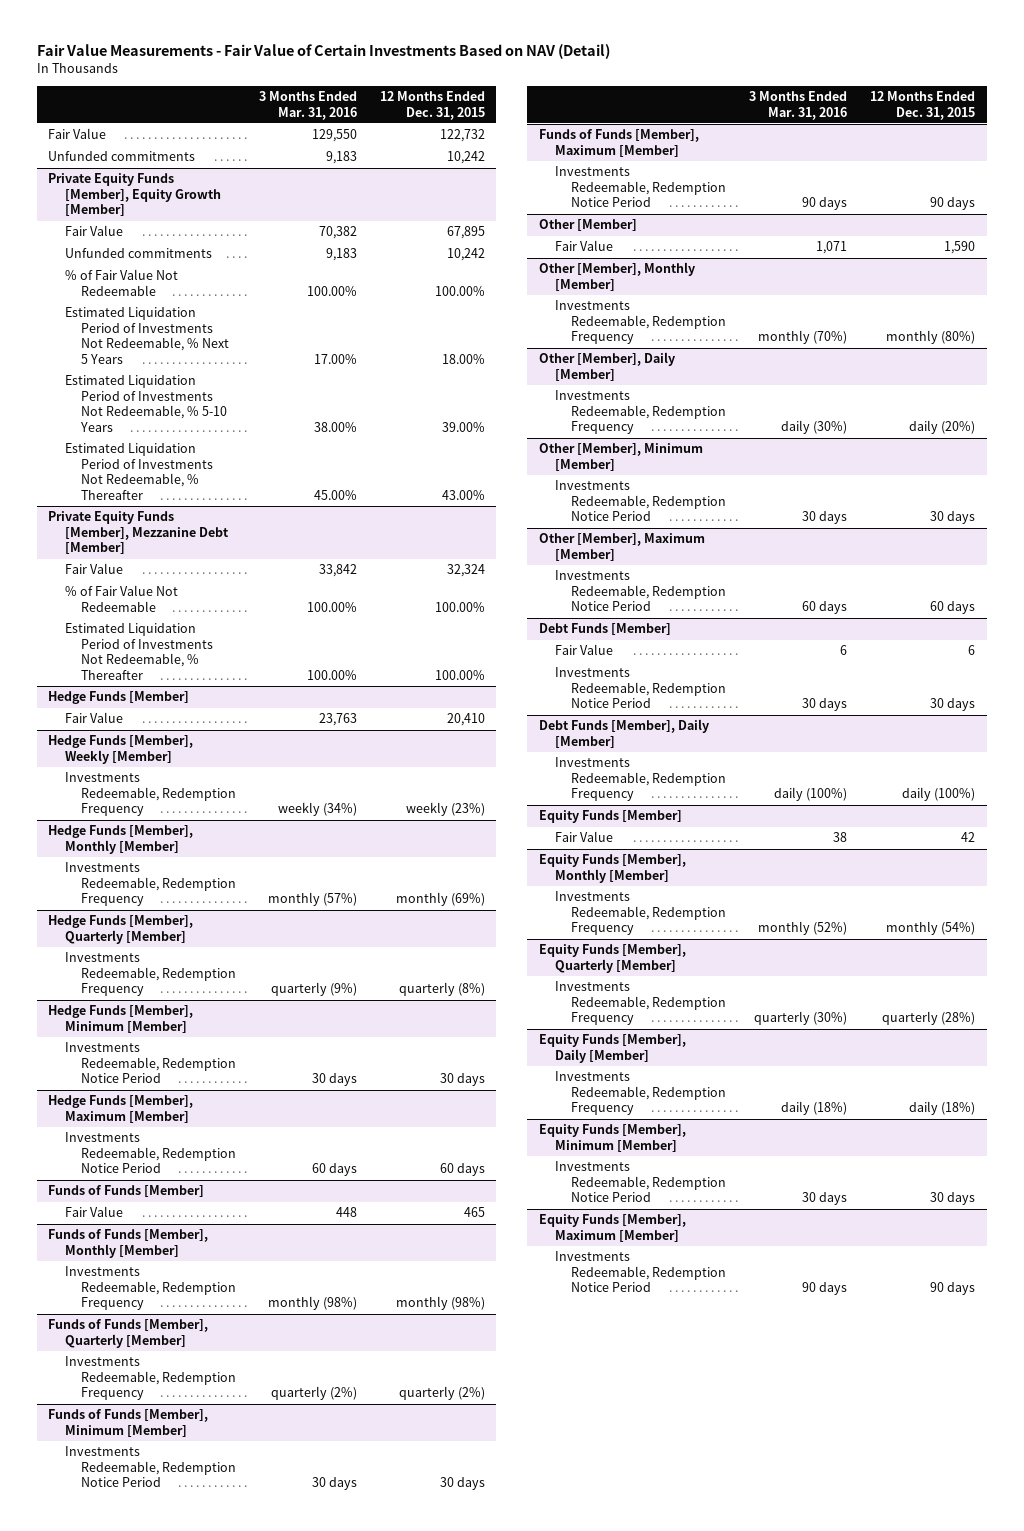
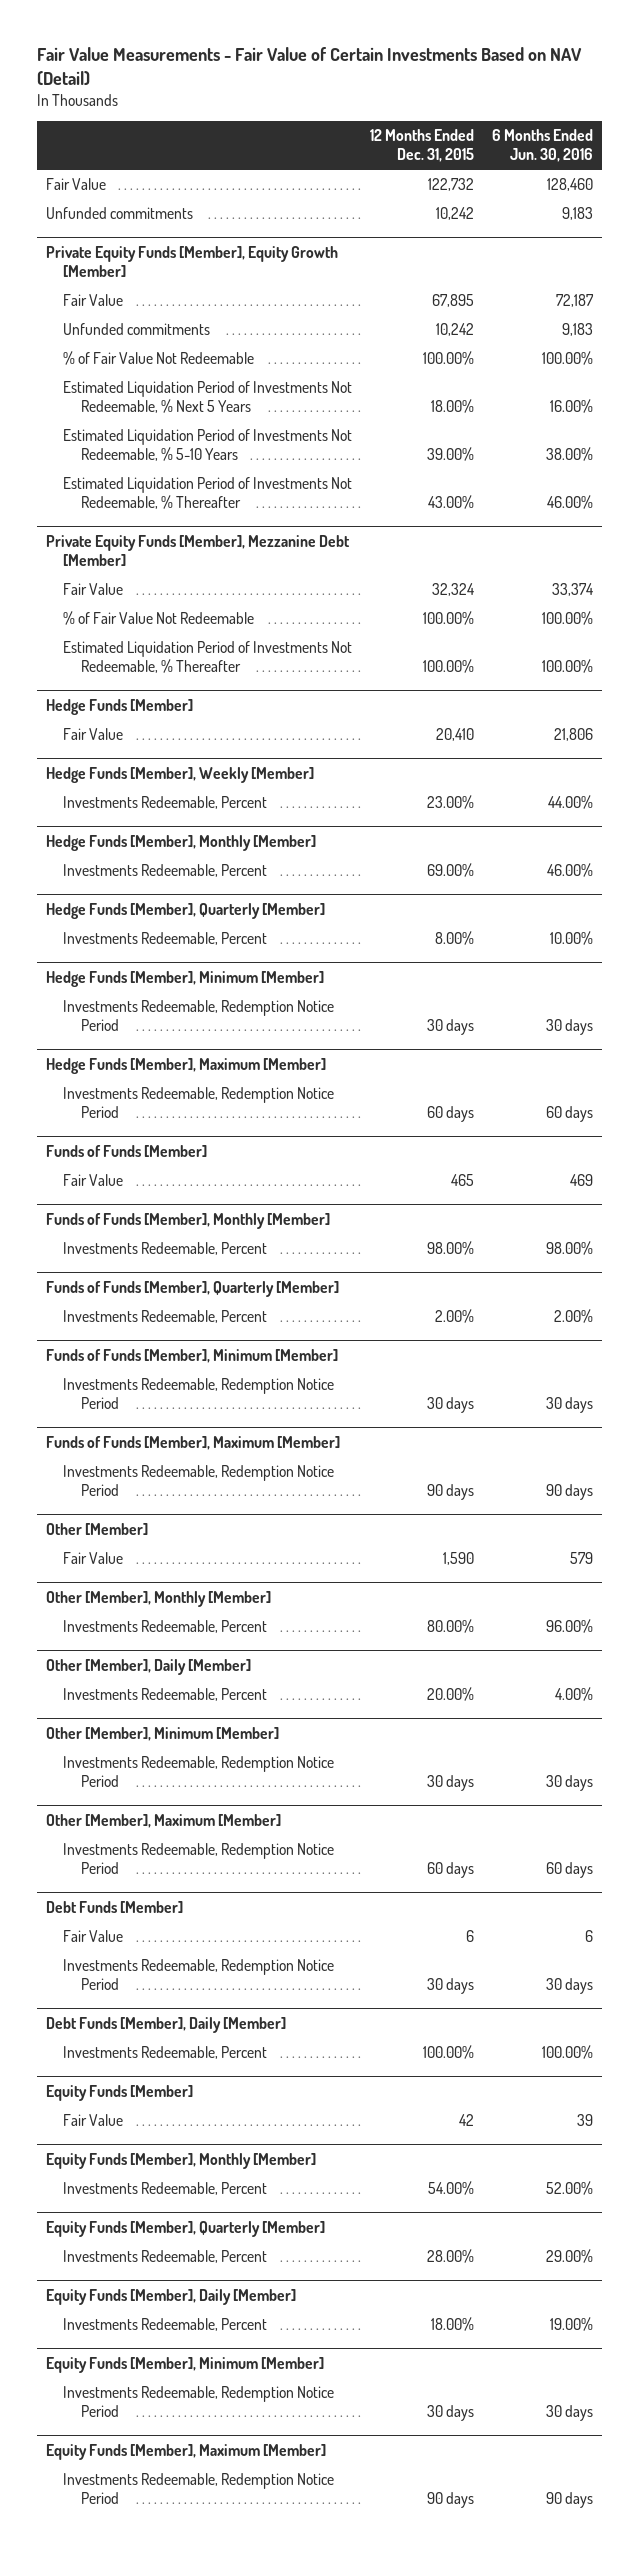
[258,91,357,120] 3 Months Ended Mar. 31, 2016 -> none
none -> [491,129,593,163] 6 Months Ended Jun. 30, 2016
[64,772,236,817] Investments Redeemable, Redemption Frequency -> none
none -> [63,796,268,810] Investments Redeemable, Percent
[64,862,236,907] Investments Redeemable, Redemption Frequency -> none
none -> [63,864,268,878] Investments Redeemable, Percent
[64,952,236,997] Investments Redeemable, Redemption Frequency -> none
none -> [63,932,268,946] Investments Redeemable, Percent
[64,1266,236,1311] Investments Redeemable, Redemption Frequency -> none
none -> [63,1242,268,1256] Investments Redeemable, Percent
[64,1356,236,1401] Investments Redeemable, Redemption Frequency -> none
none -> [63,1310,268,1324] Investments Redeemable, Percent
[555,300,727,345] Investments Redeemable, Redemption Frequency -> none
none -> [63,1620,268,1634] Investments Redeemable, Percent
[555,390,727,435] Investments Redeemable, Redemption Frequency -> none
none -> [63,1688,268,1702] Investments Redeemable, Percent
[555,757,727,802] Investments Redeemable, Redemption Frequency -> none
none -> [63,2046,268,2060] Investments Redeemable, Percent
[555,891,727,936] Investments Redeemable, Redemption Frequency -> none
none -> [63,2182,268,2196] Investments Redeemable, Percent
[555,981,727,1026] Investments Redeemable, Redemption Frequency -> none
none -> [63,2250,268,2264] Investments Redeemable, Percent
[555,1071,727,1116] Investments Redeemable, Redemption Frequency -> none
none -> [63,2318,268,2332] Investments Redeemable, Percent

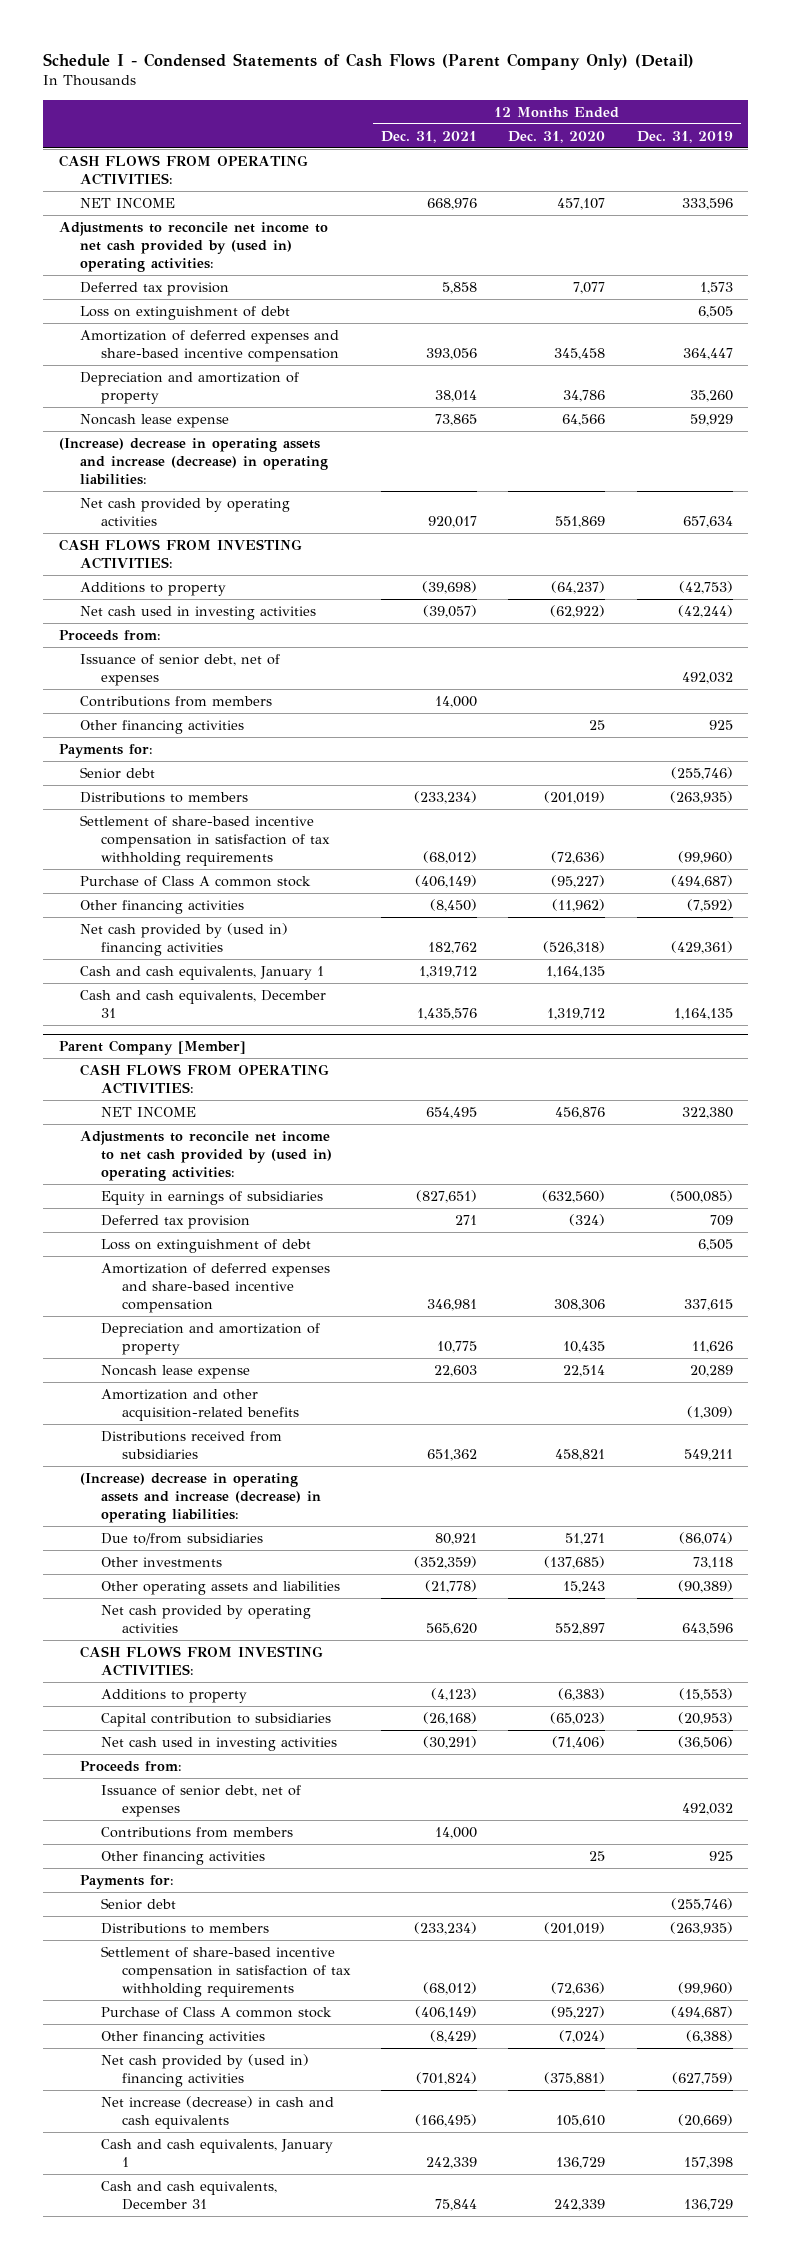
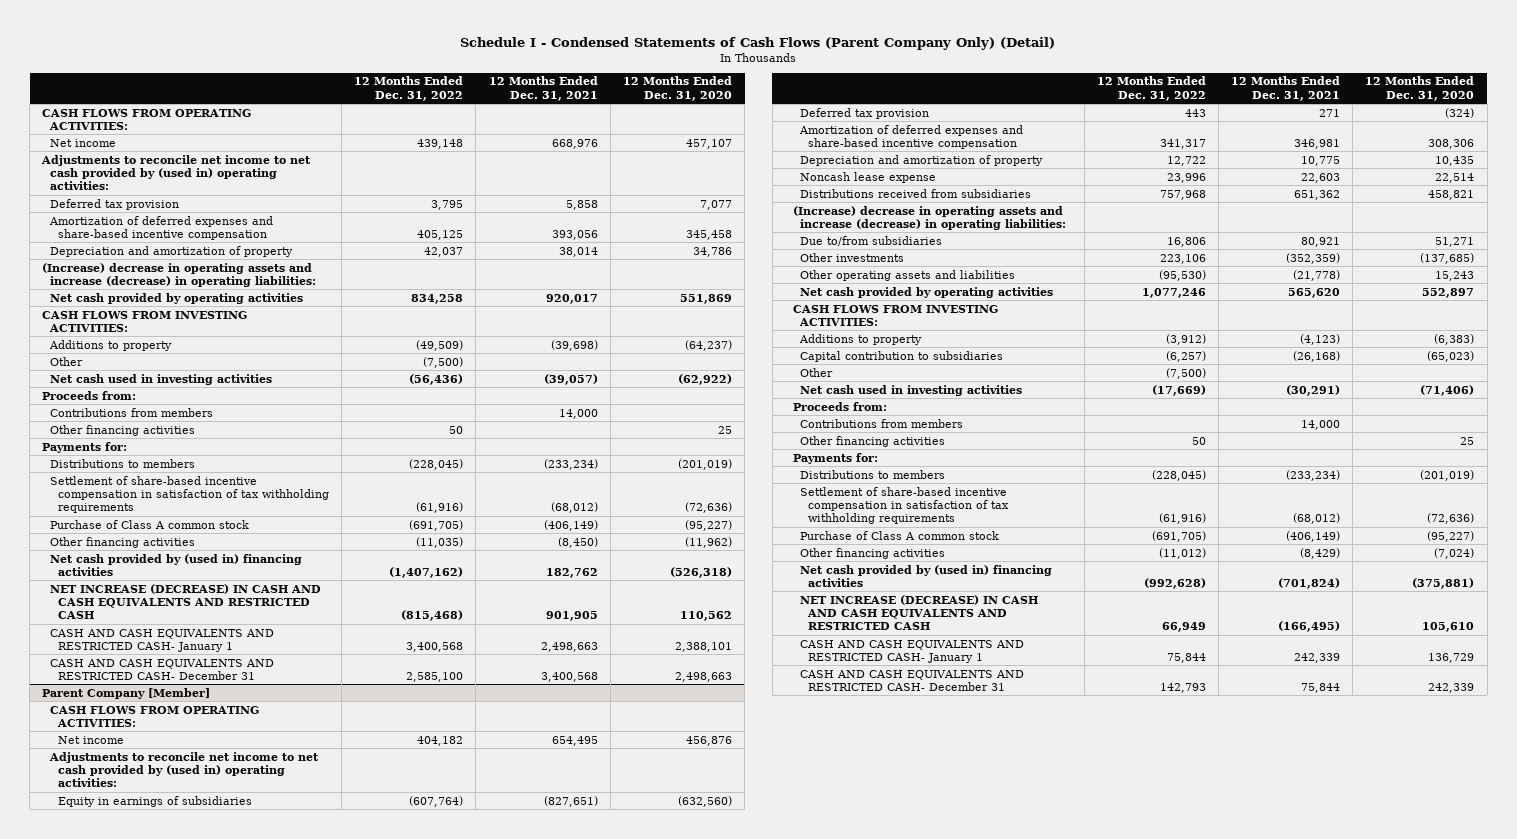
[636,130,733,143] Dec. 31, 2019 -> none
none -> [354,76,464,101] 12 Months Ended Dec. 31, 2022
[79,197,175,208] NET INCOME -> [50,138,117,147] Net income
[79,305,290,320] Loss on extinguishment of debt -> none
[79,413,229,428] Noncash lease expense -> none
none -> [50,356,84,366] Other
[79,653,280,687] Issuance of senior debt, net of expenses -> none
[79,766,155,779] Senior debt -> none
none -> [50,583,322,619] NET INCREASE (DECREASE) IN CASH AND CASH EQUIVALENTS AND RESTRICTED CASH
[79,965,324,980] Cash and cash equivalents, January 1 -> [50,628,275,652] CASH AND CASH EQUIVALENTS AND RESTRICTED CASH- January 1
[418,965,477,978] 1,319,712 -> [540,641,598,652] 2,498,663
[546,965,606,978] 1,164,135 -> [674,641,732,652] 2,388,101
[79,989,326,1019] Cash and cash equivalents, December 31 -> [50,658,275,680] CASH AND CASH EQUIVALENTS AND RESTRICTED CASH- December 31
[416,1008,477,1021] 1,435,576 -> [540,671,598,682] 3,400,568
[547,1008,606,1021] 1,319,712 -> [674,671,732,682] 2,498,663
[100,1106,196,1117] NET INCOME -> [57,735,124,744] Net income
[100,1238,311,1253] Loss on extinguishment of debt -> none
[100,1388,299,1422] Amortization and other acquisition-related benefits -> none
none -> [800,367,834,377] Other
[100,1784,301,1818] Issuance of senior debt, net of expenses -> none
[100,1897,176,1910] Senior debt -> none
[100,2095,334,2130] Net increase (decrease) in cash and cash equivalents -> [800,594,1039,630] NET INCREASE (DECREASE) IN CASH AND CASH EQUIVALENTS AND RESTRICTED CASH
[100,2138,333,2168] Cash and cash equivalents, January 1 -> [800,639,1025,663] CASH AND CASH EQUIVALENTS AND RESTRICTED CASH- January 1
[100,2180,277,2211] Cash and cash equivalents, December 31 -> [800,669,1025,691] CASH AND CASH EQUIVALENTS AND RESTRICTED CASH- December 31

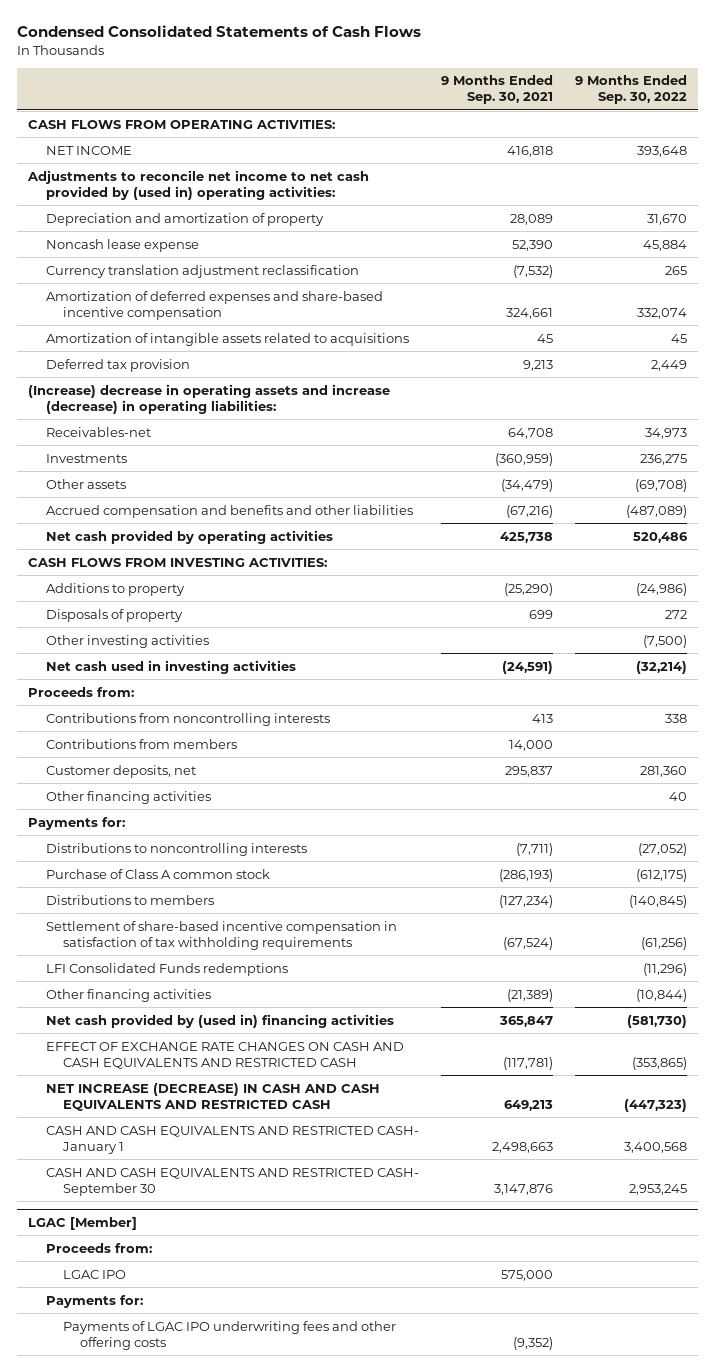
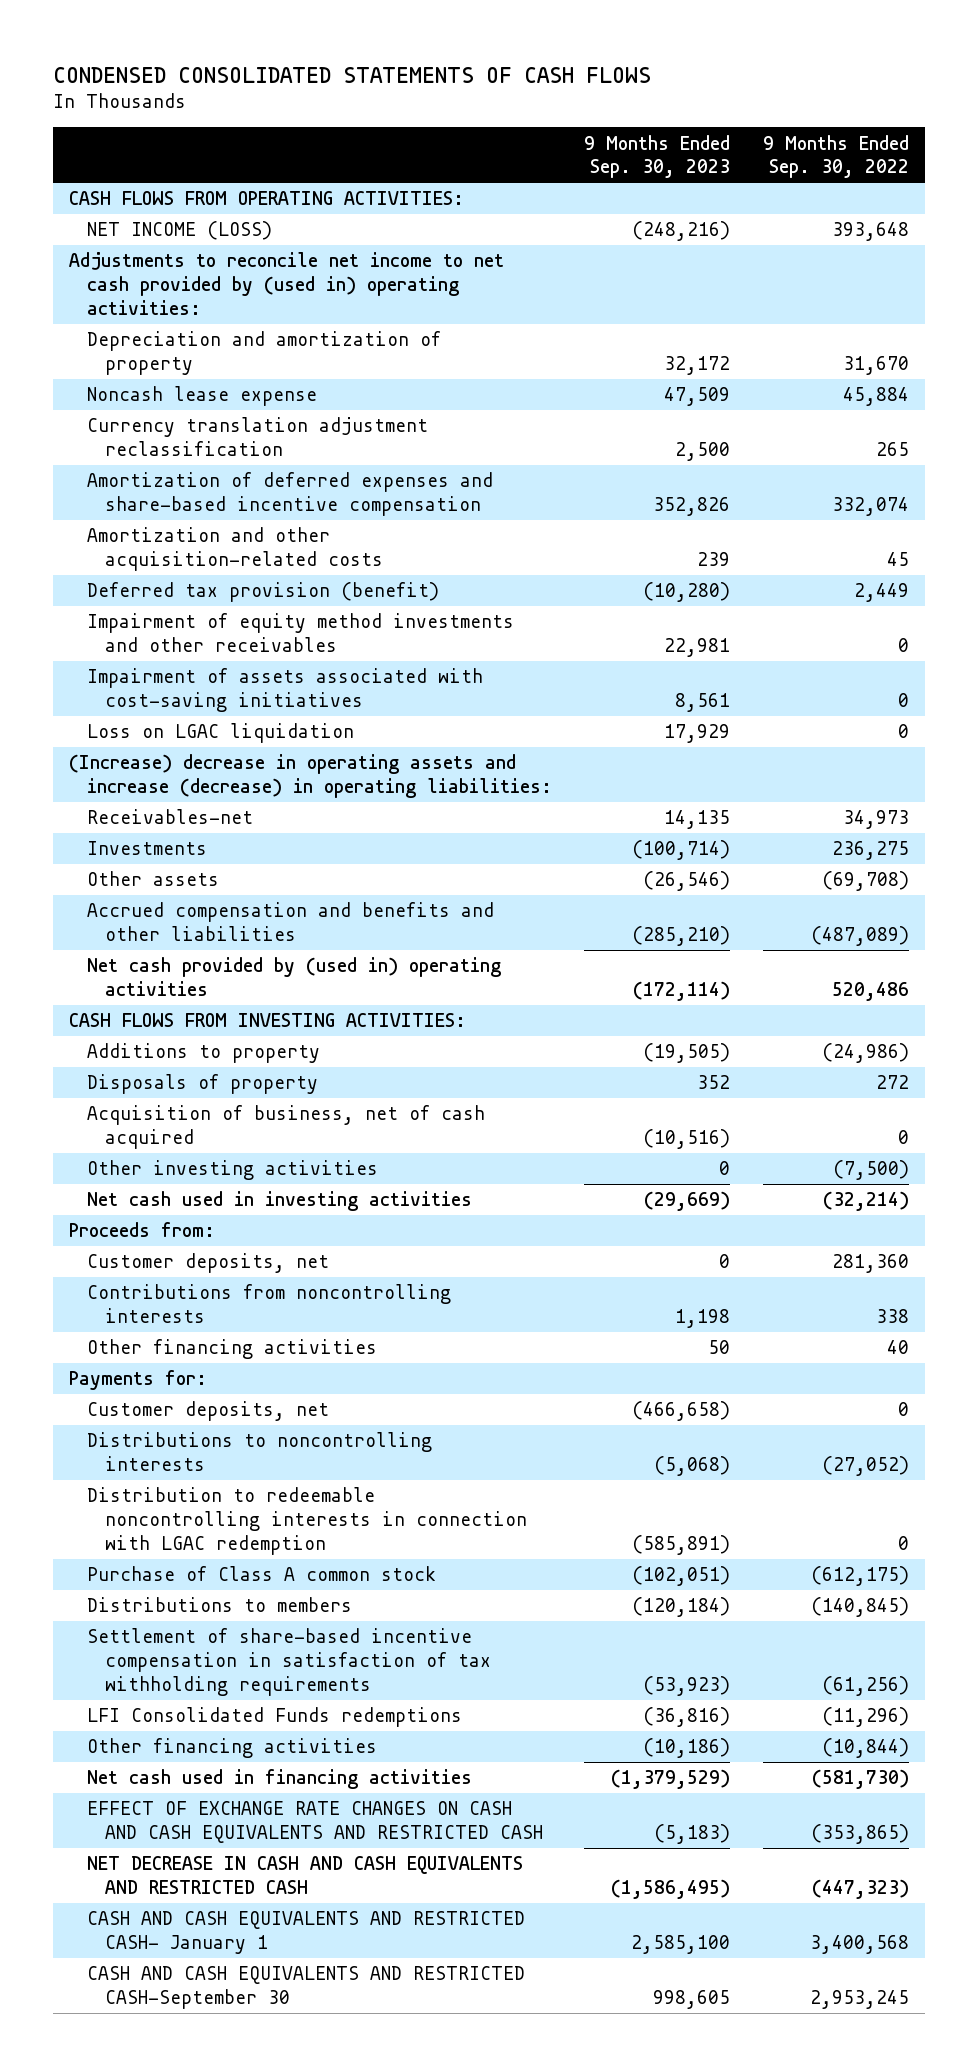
[17,25,422,38] Condensed Consolidated Statements of Cash Flows -> [52,66,651,83] CONDENSED CONSOLIDATED STATEMENTS OF CASH FLOWS
[440,75,553,105] 9 Months Ended Sep. 30, 2021 -> none
none -> [584,134,731,179] 9 Months Ended Sep. 30, 2023
[45,145,132,155] NET INCOME -> [87,221,273,241] NET INCOME (LOSS)
[45,332,409,346] Amortization of intangible assets related to acquisitions -> none
none -> [87,527,384,571] Amortization and other acquisition-related costs
[45,358,190,372] Deferred tax provision -> [87,582,440,603] Deferred tax provision (benefit)
none -> [87,613,515,652] Impairment of equity method investments and other receivables
none -> [87,668,484,712] Impairment of assets associated with cost-saving initiatives
none -> [87,723,355,744] Loss on LGAC liquidation
[45,529,333,544] Net cash provided by operating activities -> [87,957,502,996] Net cash provided by (used in) operating activities
none -> [87,1105,486,1149] Acquisition of business, net of cash acquired
[45,738,237,749] Contributions from members -> none
[45,712,330,726] Contributions from noncontrolling interests -> [87,1284,452,1323] Contributions from noncontrolling interests
none -> [87,1401,330,1422] Customer deposits, net
none -> [87,1487,528,1555] Distribution to redeemable noncontrolling interests in connection with LGAC redemption
[45,1013,394,1028] Net cash provided by (used in) financing activities -> [87,1769,473,1790] Net cash used in financing activities
[45,1082,380,1111] NET INCREASE (DECREASE) IN CASH AND CASH EQUIVALENTS AND RESTRICTED CASH -> [87,1856,524,1894] NET DECREASE IN CASH AND CASH EQUIVALENTS AND RESTRICTED CASH
[28,1216,138,1230] LGAC [Member] -> none
[45,1242,152,1253] Proceeds from: -> none
[62,1269,126,1279] LGAC IPO -> none
[45,1294,143,1308] Payments for: -> none
[62,1320,396,1350] Payments of LGAC IPO underwriting fees and other offering costs -> none
[45,1167,419,1196] CASH AND CASH EQUIVALENTS AND RESTRICTED CASH- September 30 -> [87,1966,526,2009] CASH AND CASH EQUIVALENTS AND RESTRICTED CASH-September 30

